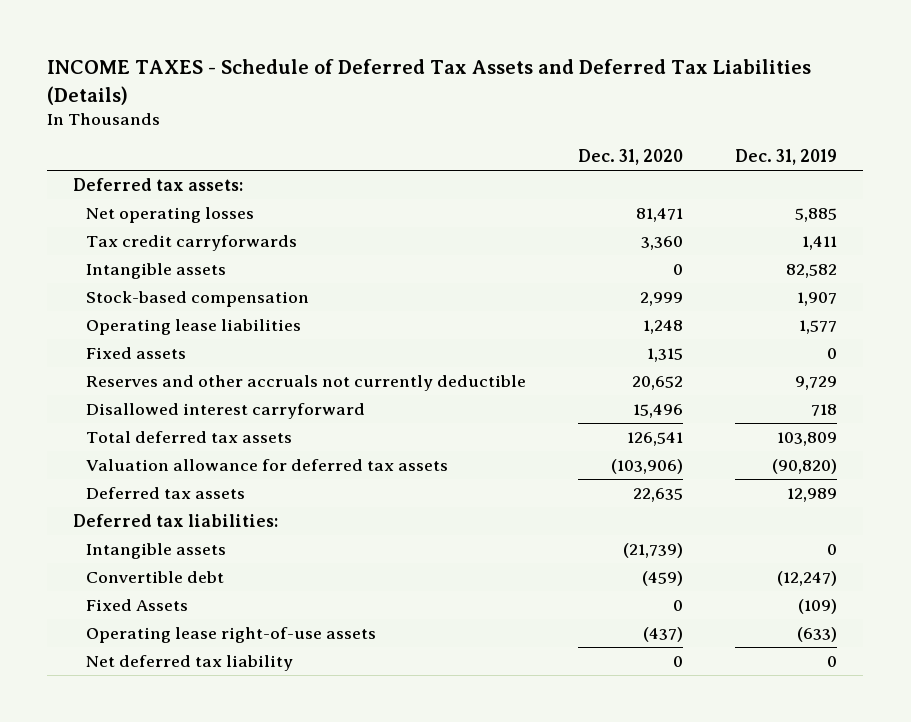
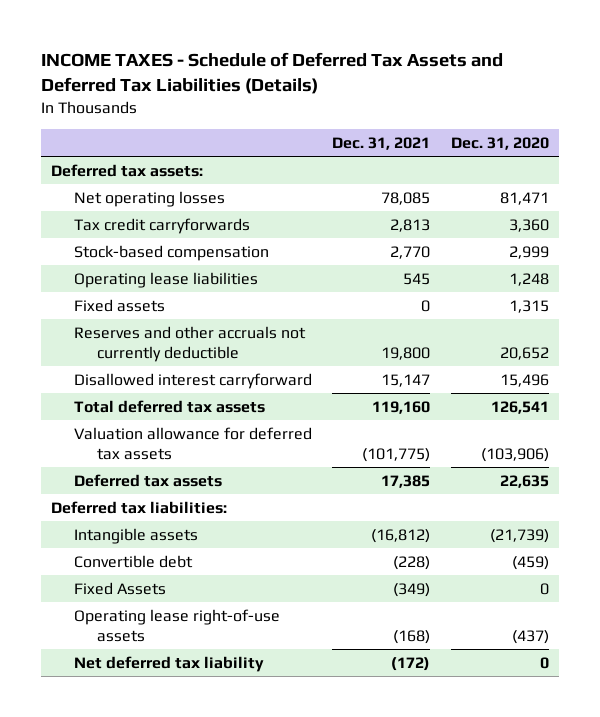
[735,149,838,166] Dec. 31, 2019 -> none
none -> [332,136,431,150] Dec. 31, 2021
[86,262,227,279] Intangible assets -> none

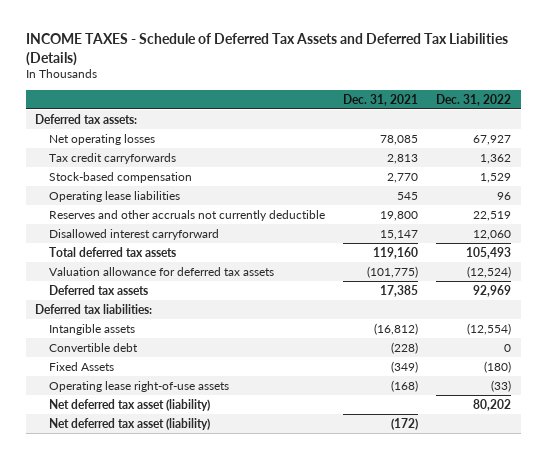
[450,136,549,150] Dec. 31, 2020 -> none
none -> [436,93,512,106] Dec. 31, 2022
[74,298,166,312] Fixed assets -> none
none -> [48,398,210,411] Net deferred tax asset (liability)
[74,655,265,672] Net deferred tax liability -> [48,417,210,430] Net deferred tax asset (liability)

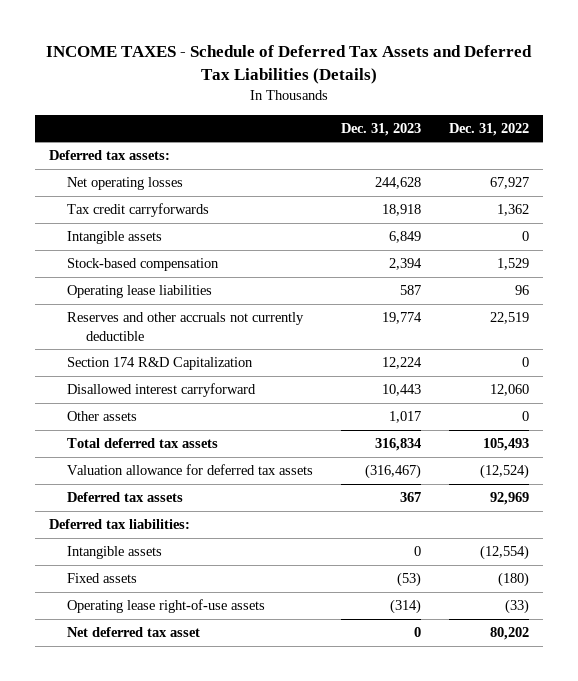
[342,93,418,106] Dec. 31, 2021 -> none
none -> [341,122,422,136] Dec. 31, 2023
none -> [67,231,163,245] Intangible assets
none -> [67,357,254,371] Section 174 R&D Capitalization
none -> [67,411,138,422] Other assets
[48,342,138,352] Convertible debt -> none
[48,361,114,371] Fixed Assets -> [67,573,138,584] Fixed assets
[48,417,210,430] Net deferred tax asset (liability) -> none
[48,398,210,411] Net deferred tax asset (liability) -> [67,627,201,638] Net deferred tax asset

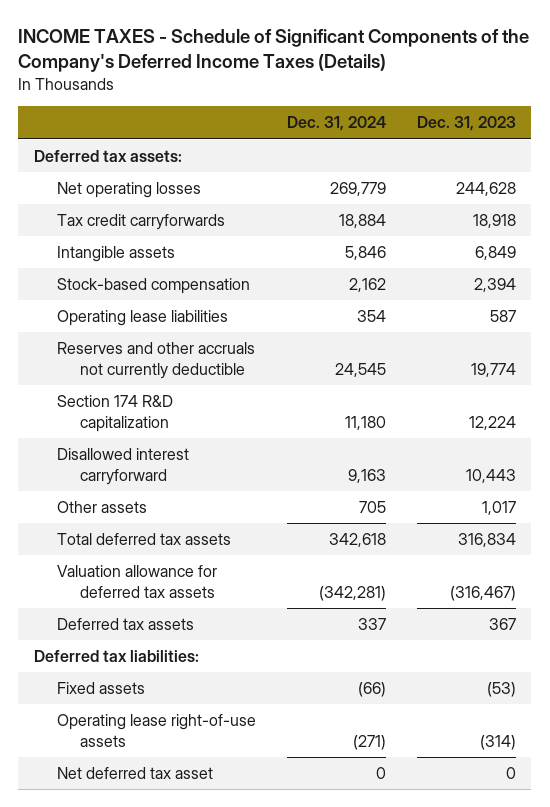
[45,45,532,85] INCOME TAXES - Schedule of Deferred Tax Assets and Deferred Tax Liabilities (Details) -> [18,29,530,73] INCOME TAXES - Schedule of Significant Components of the Company's Deferred Income Taxes (Details)
[449,122,530,136] Dec. 31, 2022 -> none
none -> [286,116,386,132] Dec. 31, 2024
[67,357,254,371] Section 174 R&D Capitalization -> [56,395,173,432] Section 174 R&D capitalization
[67,546,163,560] Intangible assets -> none

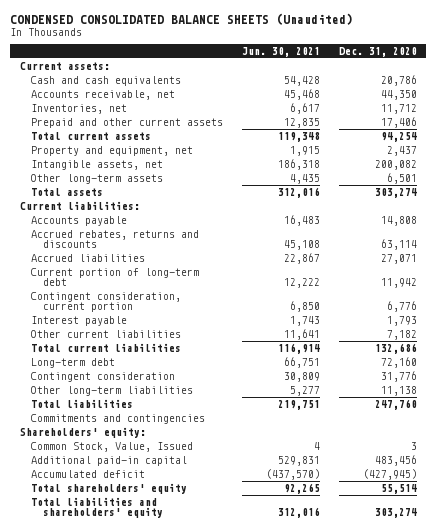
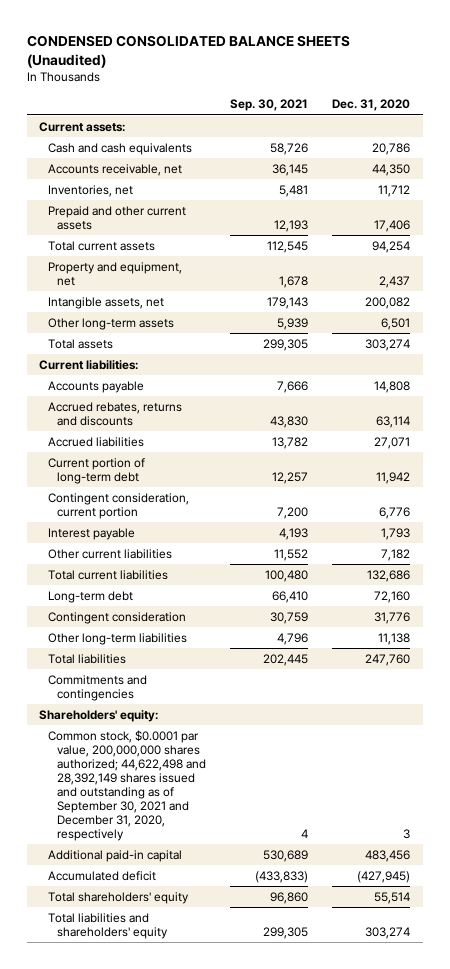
[242,47,321,58] Jun. 30, 2021 -> none
none -> [230,99,309,112] Sep. 30, 2021
[31,441,194,452] Common Stock, Value, Issued -> [48,729,206,841] Common stock, $0.0001 par value, 200,000,000 shares authorized; 44,622,498 and 28,392,149 shares issued and outstanding as of September 30, 2021 and December 31, 2020, respectively

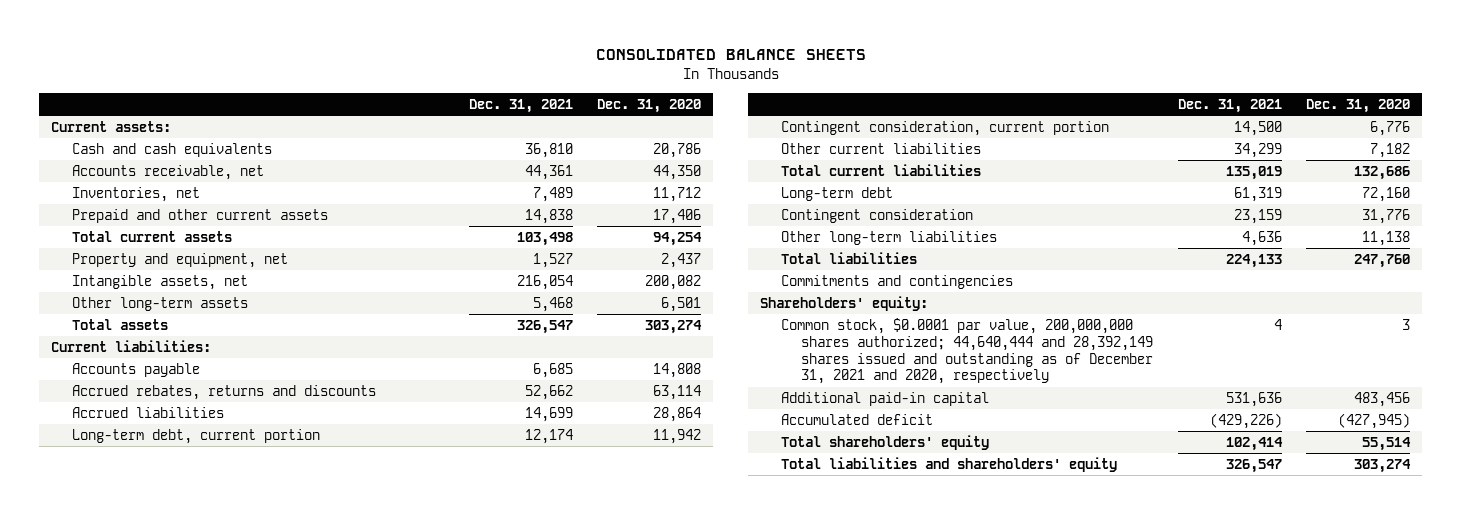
[27,35,351,69] CONDENSED CONSOLIDATED BALANCE SHEETS (Unaudited) -> [595,49,866,61] CONSOLIDATED BALANCE SHEETS
[230,99,309,112] Sep. 30, 2021 -> none
none -> [468,98,573,113] Dec. 31, 2021
[374,436,411,449] 27,071 -> [653,406,702,422] 28,864
[48,457,146,484] Current portion of long-term debt -> [71,428,320,444] Long-term debt, current portion
[48,527,136,540] Interest payable -> none
[48,729,206,841] Common stock, $0.0001 par value, 200,000,000 shares authorized; 44,622,498 and 28,392,149 shares issued and outstanding as of September 30, 2021 and December 31, 2020, respectively -> [780,317,1154,385] Common stock, $0.0001 par value, 200,000,000 shares authorized; 44,640,444 and 28,392,149 shares issued and outstanding as of December 31, 2021 and 2020, respectively

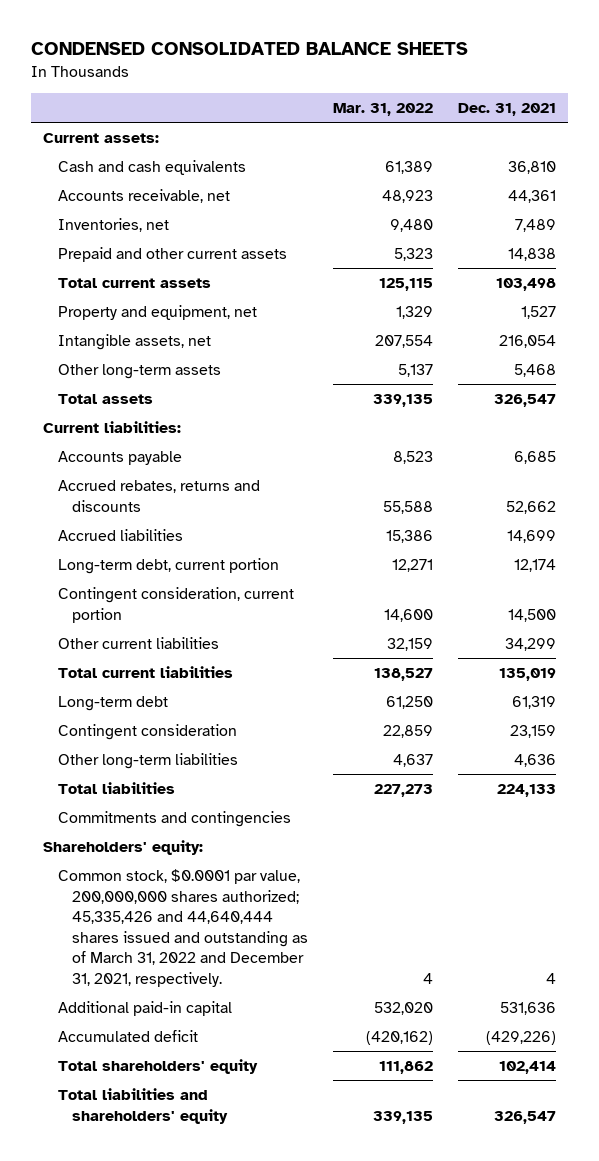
[595,49,866,61] CONSOLIDATED BALANCE SHEETS -> [30,42,468,56] CONDENSED CONSOLIDATED BALANCE SHEETS
[597,98,702,113] Dec. 31, 2020 -> none
none -> [333,103,434,117] Mar. 31, 2022
[780,317,1154,385] Common stock, $0.0001 par value, 200,000,000 shares authorized; 44,640,444 and 28,392,149 shares issued and outstanding as of December 31, 2021 and 2020, respectively -> [57,869,309,987] Common stock, $0.0001 par value, 200,000,000 shares authorized; 45,335,426 and 44,640,444 shares issued and outstanding as of March 31, 2022 and December 31, 2021, respectively.

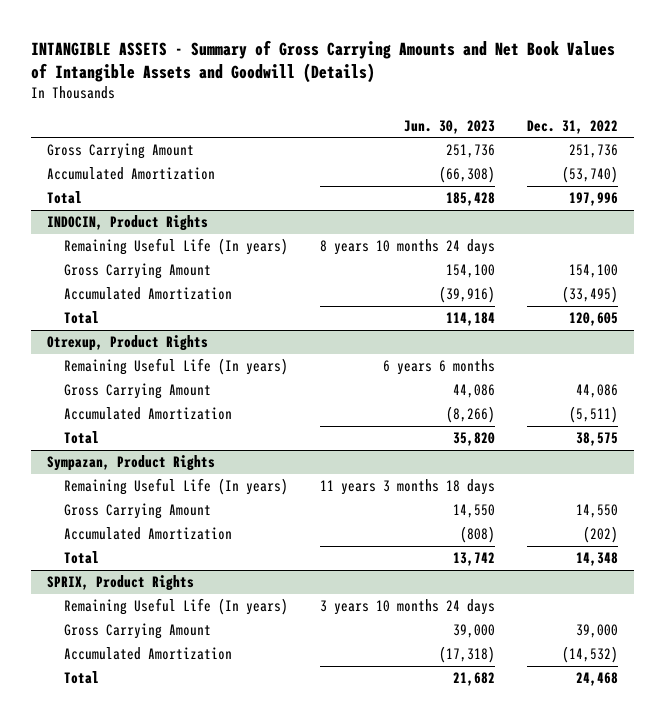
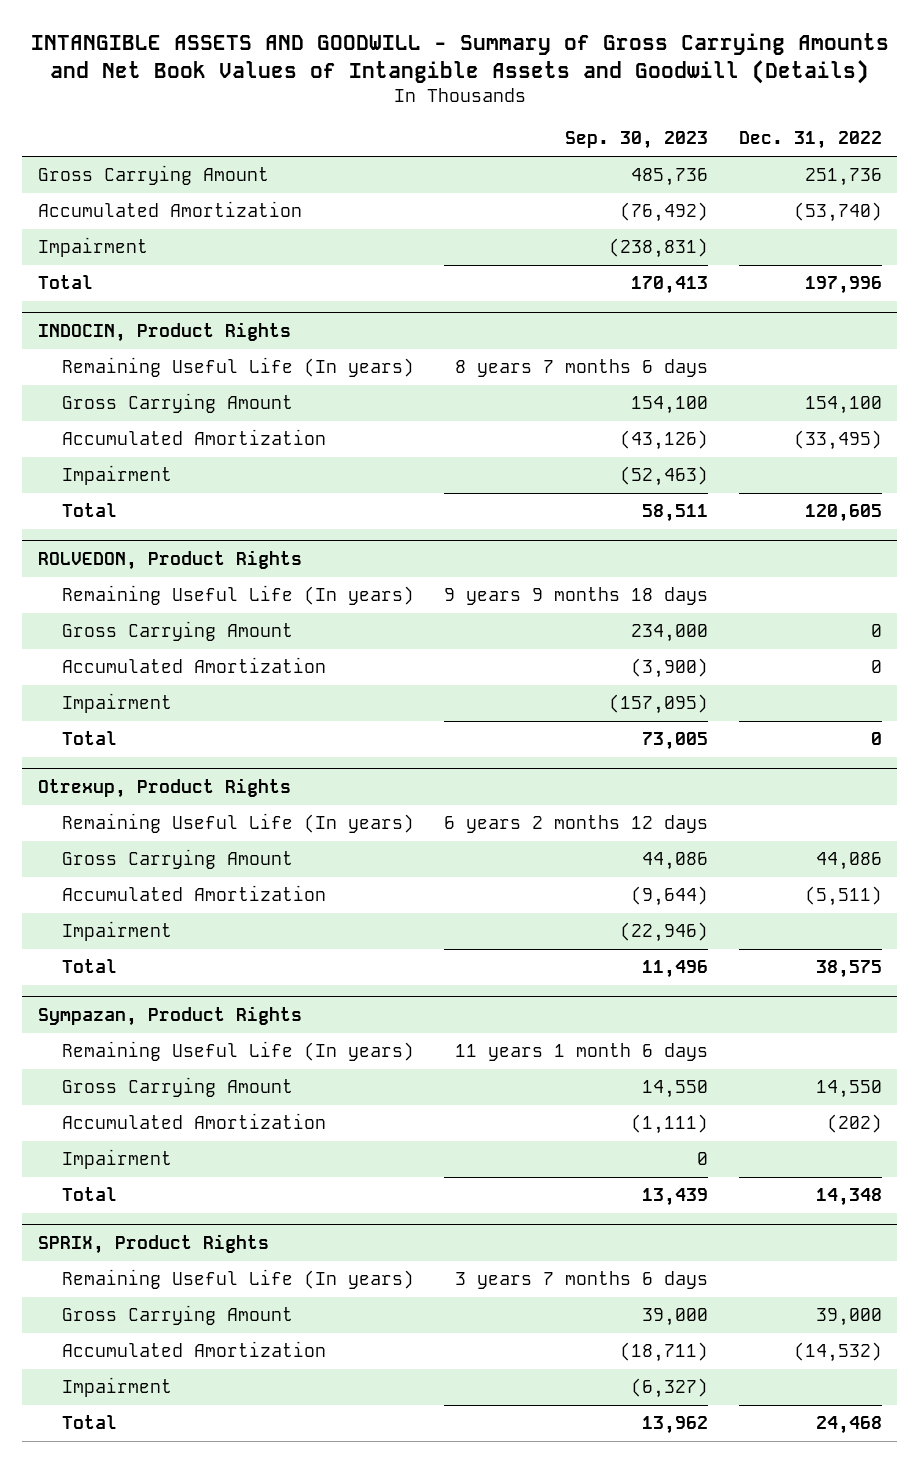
[31,39,616,84] INTANGIBLE ASSETS - Summary of Gross Carrying Amounts and Net Book Values of Intangible Assets and Goodwill (Details) -> [30,33,889,84] INTANGIBLE ASSETS AND GOODWILL - Summary of Gross Carrying Amounts and Net Book Values of Intangible Assets and Goodwill (Details)
[404,119,496,134] Jun. 30, 2023 -> none
none -> [565,131,709,150] Sep. 30, 2023
none -> [37,237,148,258] Impairment
none -> [61,465,172,486] Impairment
none -> [37,549,302,570] ROLVEDON, Product Rights
none -> [61,585,414,606] Remaining Useful Life (In years)
none -> [61,621,293,642] Gross Carrying Amount
none -> [61,657,326,674] Accumulated Amortization
none -> [61,693,172,714] Impairment
none -> [61,731,117,746] Total
none -> [61,921,172,942] Impairment
none -> [61,1149,172,1170] Impairment
none -> [61,1377,172,1398] Impairment

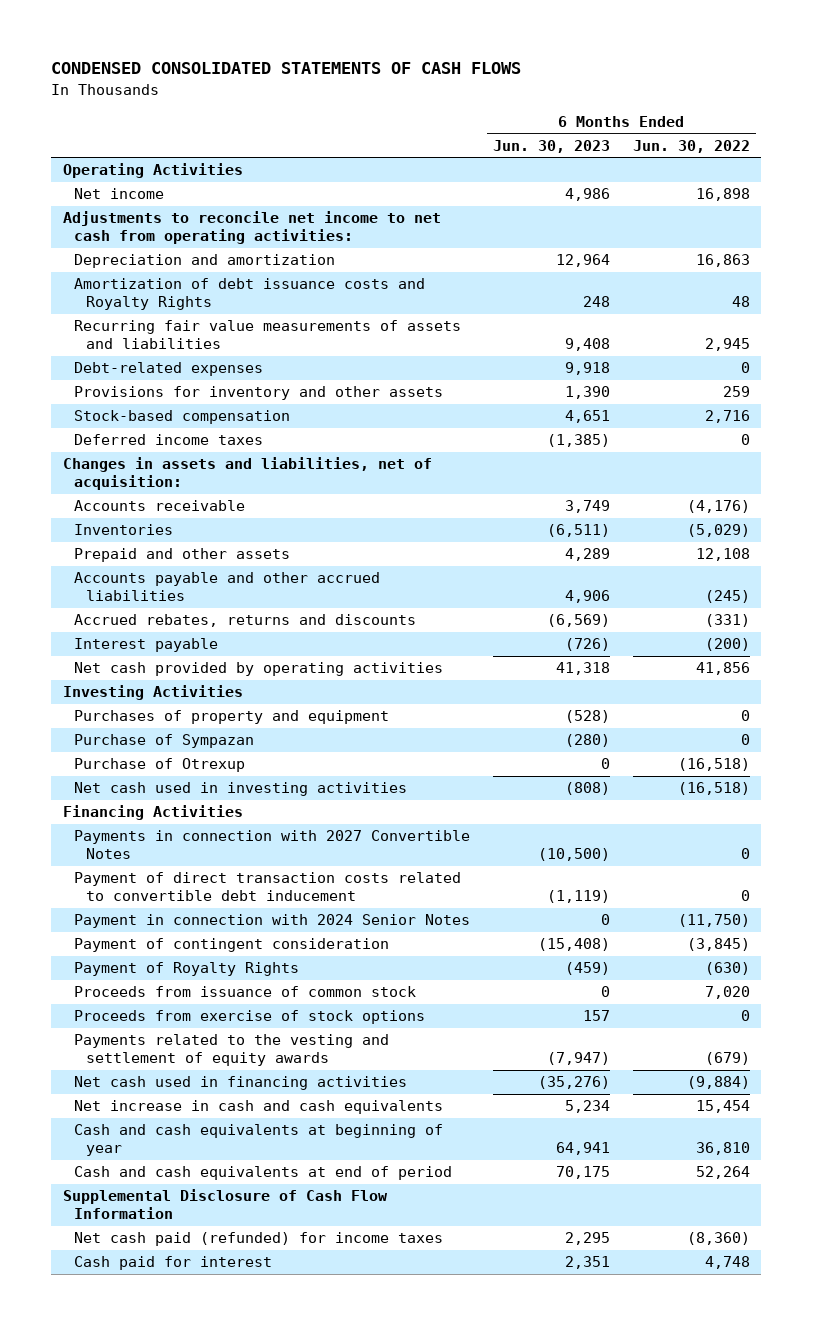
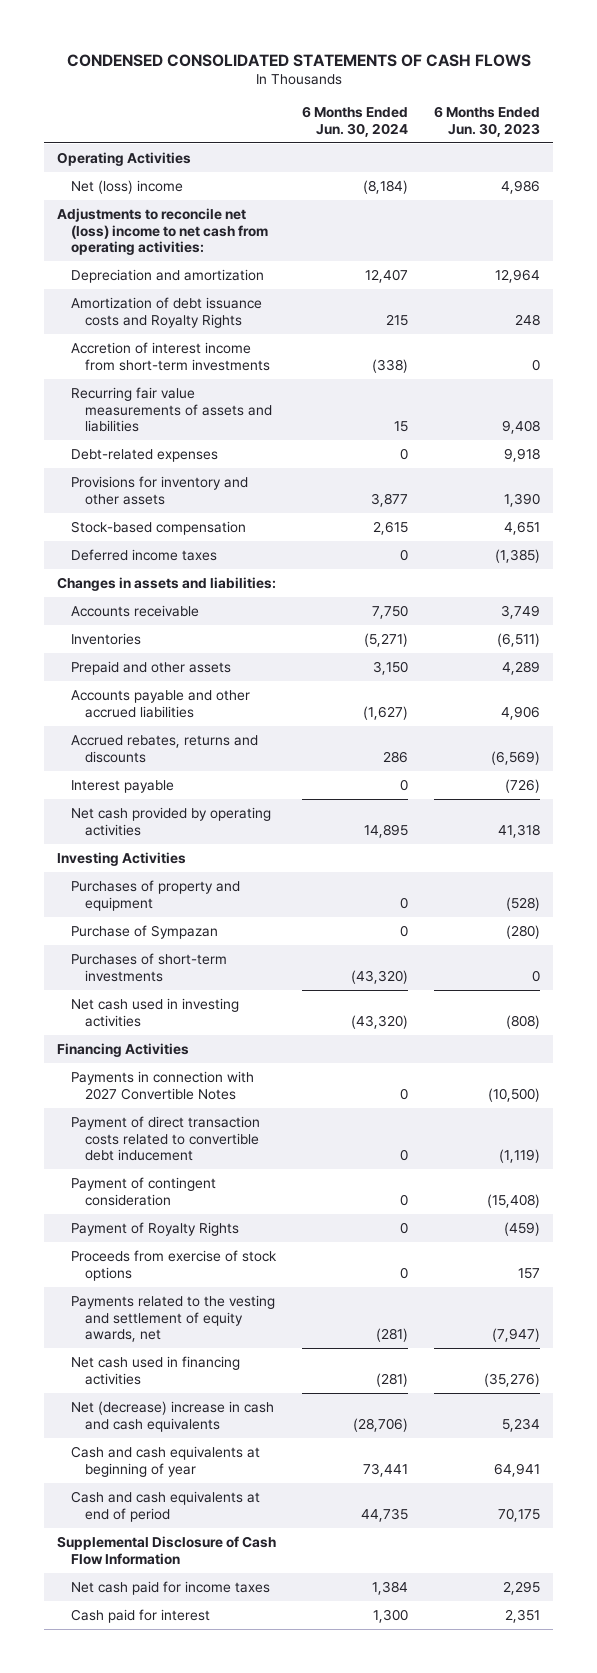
[632,139,750,153] Jun. 30, 2022 -> none
none -> [302,106,409,138] 6 Months Ended Jun. 30, 2024
[74,188,165,200] Net income -> [71,179,184,194] Net (loss) income
[62,211,441,245] Adjustments to reconcile net income to net cash from operating activities: -> [57,207,269,256] Adjustments to reconcile net (loss) income to net cash from operating activities:
none -> [71,341,271,371] Accretion of interest income from short-term investments
[62,457,432,491] Changes in assets and liabilities, net of acquisition: -> [57,576,277,591] Changes in assets and liabilities:
[74,758,246,773] Purchase of Otrexup -> none
none -> [71,952,228,982] Purchases of short-term investments
[74,914,471,929] Payment in connection with 2024 Senior Notes -> none
[74,986,417,998] Proceeds from issuance of common stock -> none
[74,1034,390,1067] Payments related to the vesting and settlement of equity awards -> [71,1294,276,1343] Payments related to the vesting and settlement of equity awards, net
[74,1100,444,1115] Net increase in cash and cash equivalents -> [71,1400,275,1432] Net (decrease) increase in cash and cash equivalents
[74,1232,444,1247] Net cash paid (refunded) for income taxes -> [71,1580,271,1595] Net cash paid for income taxes

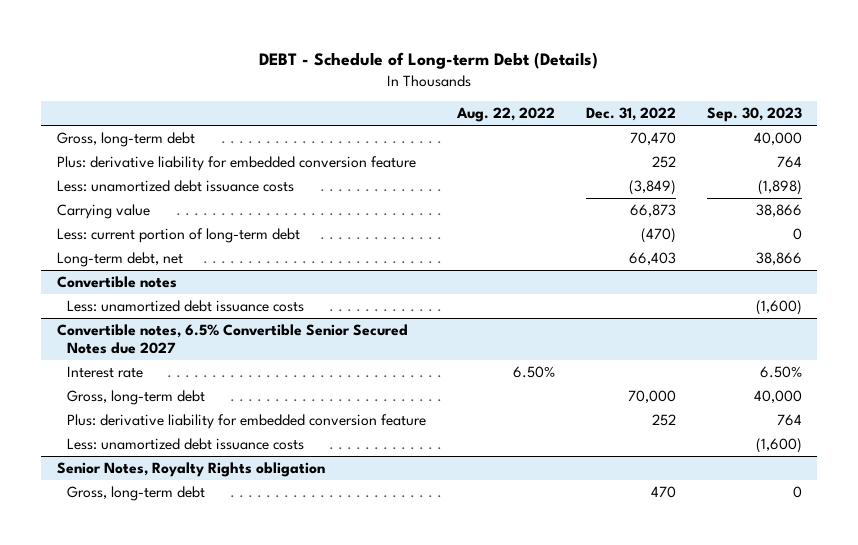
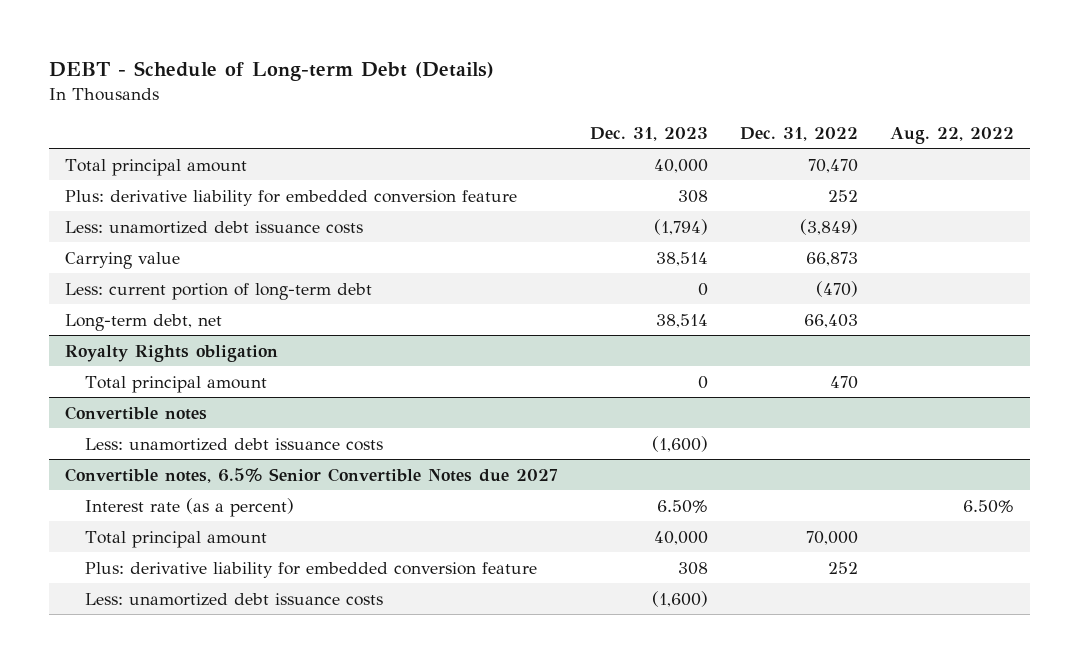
[706,107,802,123] Sep. 30, 2023 -> none
none -> [590,126,709,141] Dec. 31, 2023
[56,132,195,148] Gross, long-term debt -> [65,158,248,176] Total principal amount
none -> [65,344,279,362] Royalty Rights obligation
none -> [84,375,267,393] Total principal amount
[56,324,408,355] Convertible notes, 6.5% Convertible Senior Secured Notes due 2027 -> [65,467,559,483] Convertible notes, 6.5% Senior Convertible Notes due 2027
[67,366,144,379] Interest rate -> [84,497,294,517] Interest rate (as a percent)
[67,390,206,406] Gross, long-term debt -> [84,530,267,548] Total principal amount
[56,462,325,478] Senior Notes, Royalty Rights obligation -> none
[67,486,206,502] Gross, long-term debt -> none

